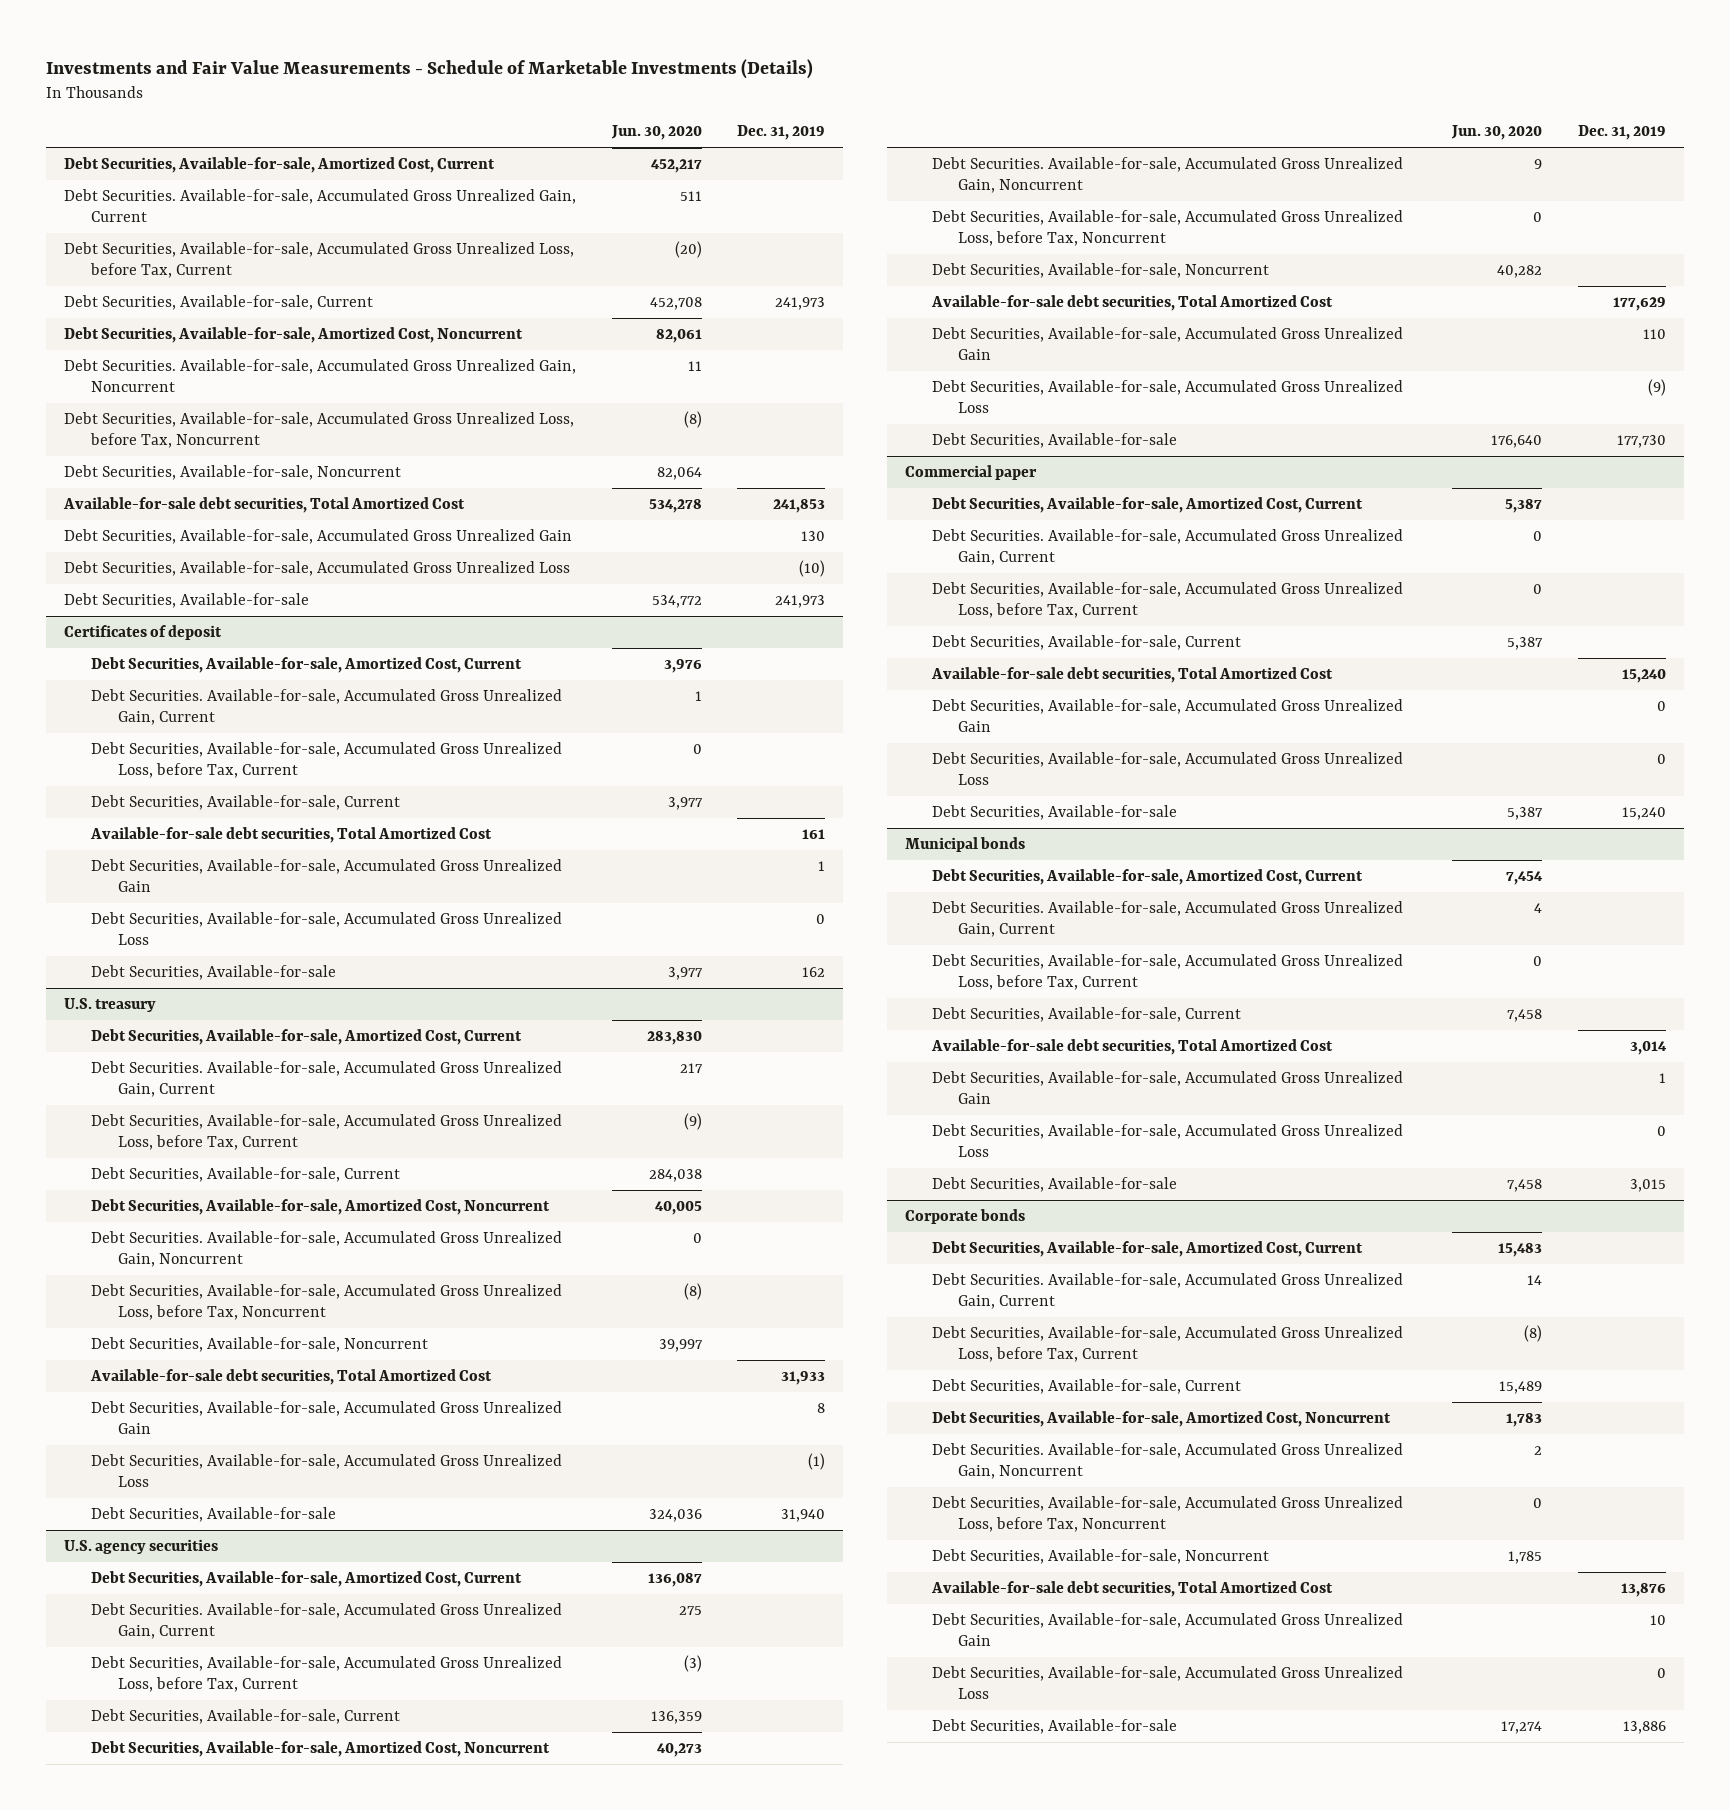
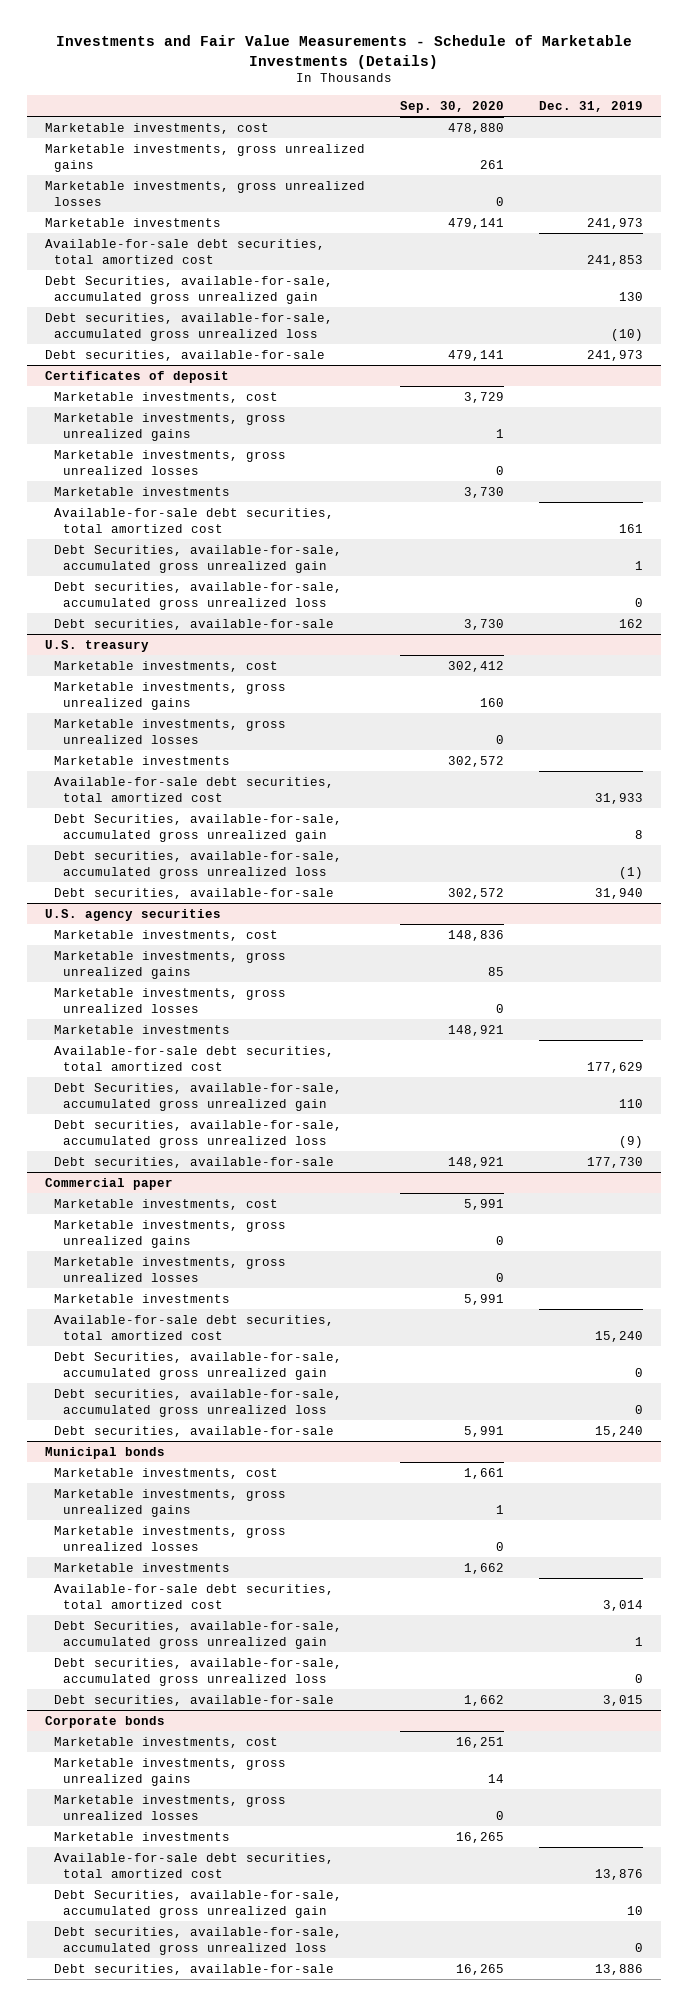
[610,125,702,141] Jun. 30, 2020 -> none
none -> [399,100,504,113] Sep. 30, 2020
[64,327,524,344] Debt Securities, Available-for-sale, Amortized Cost, Noncurrent -> none
[64,359,577,392] Debt Securities. Available-for-sale, Accumulated Gross Unrealized Gain, Noncurrent -> none
[64,412,575,448] Debt Securities, Available-for-sale, Accumulated Gross Unrealized Loss, before Tax, Noncurrent -> none
[64,465,402,481] Debt Securities, Available-for-sale, Noncurrent -> none
[64,157,496,174] Debt Securities, Available-for-sale, Amortized Cost, Current -> [44,122,269,134] Marketable investments, cost
[64,189,577,222] Debt Securities. Available-for-sale, Accumulated Gross Unrealized Gain, Current -> [44,143,365,172] Marketable investments, gross unrealized gains
[64,242,575,278] Debt Securities, Available-for-sale, Accumulated Gross Unrealized Loss, before Tax, Current -> [44,180,365,206] Marketable investments, gross unrealized losses
[64,295,374,311] Debt Securities, Available-for-sale, Current -> [44,217,221,227] Marketable investments
[63,497,466,514] Available-for-sale debt securities, Total Amortized Cost -> [44,238,325,264] Available-for-sale debt securities, total amortized cost
[64,529,573,545] Debt Securities, Available-for-sale, Accumulated Gross Unrealized Gain -> [44,275,333,304] Debt Securities, available-for-sale, accumulated gross unrealized gain
[64,561,571,577] Debt Securities, Available-for-sale, Accumulated Gross Unrealized Loss -> [44,312,333,341] Debt securities, available-for-sale, accumulated gross unrealized loss
[64,593,310,609] Debt Securities, Available-for-sale -> [44,349,325,361] Debt securities, available-for-sale
[90,657,522,674] Debt Securities, Available-for-sale, Amortized Cost, Current -> [53,391,278,403] Marketable investments, cost
[90,689,562,725] Debt Securities. Available-for-sale, Accumulated Gross Unrealized Gain, Current -> [53,412,286,441] Marketable investments, gross unrealized gains
[90,742,562,778] Debt Securities, Available-for-sale, Accumulated Gross Unrealized Loss, before Tax, Current -> [53,449,286,475] Marketable investments, gross unrealized losses
[90,795,400,811] Debt Securities, Available-for-sale, Current -> [53,486,230,496] Marketable investments
[89,827,492,844] Available-for-sale debt securities, Total Amortized Cost -> [53,507,334,533] Available-for-sale debt securities, total amortized cost
[90,859,562,892] Debt Securities, Available-for-sale, Accumulated Gross Unrealized Gain -> [53,544,342,573] Debt Securities, available-for-sale, accumulated gross unrealized gain
[90,912,562,945] Debt Securities, Available-for-sale, Accumulated Gross Unrealized Loss -> [53,581,342,610] Debt securities, available-for-sale, accumulated gross unrealized loss
[90,965,336,981] Debt Securities, Available-for-sale -> [53,618,334,630] Debt securities, available-for-sale
[90,1199,550,1216] Debt Securities, Available-for-sale, Amortized Cost, Noncurrent -> none
[90,1231,562,1267] Debt Securities. Available-for-sale, Accumulated Gross Unrealized Gain, Noncurrent -> none
[90,1284,562,1320] Debt Securities, Available-for-sale, Accumulated Gross Unrealized Loss, before Tax, Noncurrent -> none
[90,1337,428,1353] Debt Securities, Available-for-sale, Noncurrent -> none
[90,1029,522,1046] Debt Securities, Available-for-sale, Amortized Cost, Current -> [53,660,278,672] Marketable investments, cost
[90,1061,562,1097] Debt Securities. Available-for-sale, Accumulated Gross Unrealized Gain, Current -> [53,681,286,710] Marketable investments, gross unrealized gains
[90,1114,562,1150] Debt Securities, Available-for-sale, Accumulated Gross Unrealized Loss, before Tax, Current -> [53,718,286,744] Marketable investments, gross unrealized losses
[90,1167,400,1183] Debt Securities, Available-for-sale, Current -> [53,755,230,765] Marketable investments
[89,1369,492,1386] Available-for-sale debt securities, Total Amortized Cost -> [53,776,334,802] Available-for-sale debt securities, total amortized cost
[90,1401,562,1434] Debt Securities, Available-for-sale, Accumulated Gross Unrealized Gain -> [53,813,342,842] Debt Securities, available-for-sale, accumulated gross unrealized gain
[90,1454,562,1487] Debt Securities, Available-for-sale, Accumulated Gross Unrealized Loss -> [53,850,342,879] Debt securities, available-for-sale, accumulated gross unrealized loss
[90,1507,336,1523] Debt Securities, Available-for-sale -> [53,887,334,899] Debt securities, available-for-sale
[90,1741,550,1758] Debt Securities, Available-for-sale, Amortized Cost, Noncurrent -> none
[931,157,1403,193] Debt Securities. Available-for-sale, Accumulated Gross Unrealized Gain, Noncurrent -> none
[931,210,1403,246] Debt Securities, Available-for-sale, Accumulated Gross Unrealized Loss, before Tax, Noncurrent -> none
[931,263,1269,279] Debt Securities, Available-for-sale, Noncurrent -> none
[90,1571,522,1588] Debt Securities, Available-for-sale, Amortized Cost, Current -> [53,929,278,941] Marketable investments, cost
[90,1603,562,1639] Debt Securities. Available-for-sale, Accumulated Gross Unrealized Gain, Current -> [53,950,286,979] Marketable investments, gross unrealized gains
[90,1656,562,1692] Debt Securities, Available-for-sale, Accumulated Gross Unrealized Loss, before Tax, Current -> [53,987,286,1013] Marketable investments, gross unrealized losses
[90,1709,400,1725] Debt Securities, Available-for-sale, Current -> [53,1024,230,1034] Marketable investments
[930,295,1333,312] Available-for-sale debt securities, Total Amortized Cost -> [53,1045,334,1071] Available-for-sale debt securities, total amortized cost
[931,327,1403,360] Debt Securities, Available-for-sale, Accumulated Gross Unrealized Gain -> [53,1082,342,1111] Debt Securities, available-for-sale, accumulated gross unrealized gain
[931,380,1403,413] Debt Securities, Available-for-sale, Accumulated Gross Unrealized Loss -> [53,1119,342,1148] Debt securities, available-for-sale, accumulated gross unrealized loss
[931,433,1177,449] Debt Securities, Available-for-sale -> [53,1156,334,1168] Debt securities, available-for-sale
[931,497,1363,514] Debt Securities, Available-for-sale, Amortized Cost, Current -> [53,1198,278,1210] Marketable investments, cost
[931,529,1403,565] Debt Securities. Available-for-sale, Accumulated Gross Unrealized Gain, Current -> [53,1219,286,1248] Marketable investments, gross unrealized gains
[931,582,1403,618] Debt Securities, Available-for-sale, Accumulated Gross Unrealized Loss, before Tax, Current -> [53,1256,286,1282] Marketable investments, gross unrealized losses
[931,635,1241,651] Debt Securities, Available-for-sale, Current -> [53,1293,230,1303] Marketable investments
[930,667,1333,684] Available-for-sale debt securities, Total Amortized Cost -> [53,1314,334,1340] Available-for-sale debt securities, total amortized cost
[931,699,1403,732] Debt Securities, Available-for-sale, Accumulated Gross Unrealized Gain -> [53,1351,342,1380] Debt Securities, available-for-sale, accumulated gross unrealized gain
[931,752,1403,785] Debt Securities, Available-for-sale, Accumulated Gross Unrealized Loss -> [53,1388,342,1417] Debt securities, available-for-sale, accumulated gross unrealized loss
[931,805,1177,821] Debt Securities, Available-for-sale -> [53,1425,334,1437] Debt securities, available-for-sale
[931,869,1363,886] Debt Securities, Available-for-sale, Amortized Cost, Current -> [53,1467,278,1479] Marketable investments, cost
[931,901,1403,937] Debt Securities. Available-for-sale, Accumulated Gross Unrealized Gain, Current -> [53,1488,286,1517] Marketable investments, gross unrealized gains
[931,954,1403,990] Debt Securities, Available-for-sale, Accumulated Gross Unrealized Loss, before Tax, Current -> [53,1525,286,1551] Marketable investments, gross unrealized losses
[931,1007,1241,1023] Debt Securities, Available-for-sale, Current -> [53,1562,230,1572] Marketable investments
[930,1039,1333,1056] Available-for-sale debt securities, Total Amortized Cost -> [53,1583,334,1609] Available-for-sale debt securities, total amortized cost
[931,1071,1403,1104] Debt Securities, Available-for-sale, Accumulated Gross Unrealized Gain -> [53,1620,342,1649] Debt Securities, available-for-sale, accumulated gross unrealized gain
[931,1124,1403,1157] Debt Securities, Available-for-sale, Accumulated Gross Unrealized Loss -> [53,1657,342,1686] Debt securities, available-for-sale, accumulated gross unrealized loss
[931,1177,1177,1193] Debt Securities, Available-for-sale -> [53,1694,334,1706] Debt securities, available-for-sale
[931,1411,1391,1428] Debt Securities, Available-for-sale, Amortized Cost, Noncurrent -> none
[931,1443,1403,1479] Debt Securities. Available-for-sale, Accumulated Gross Unrealized Gain, Noncurrent -> none
[931,1496,1403,1532] Debt Securities, Available-for-sale, Accumulated Gross Unrealized Loss, before Tax, Noncurrent -> none
[931,1549,1269,1565] Debt Securities, Available-for-sale, Noncurrent -> none
[931,1241,1363,1258] Debt Securities, Available-for-sale, Amortized Cost, Current -> [53,1736,278,1748] Marketable investments, cost
[931,1273,1403,1309] Debt Securities. Available-for-sale, Accumulated Gross Unrealized Gain, Current -> [53,1757,286,1786] Marketable investments, gross unrealized gains
[931,1326,1403,1362] Debt Securities, Available-for-sale, Accumulated Gross Unrealized Loss, before Tax, Current -> [53,1794,286,1820] Marketable investments, gross unrealized losses
[931,1379,1241,1395] Debt Securities, Available-for-sale, Current -> [53,1831,230,1841] Marketable investments
[930,1581,1333,1598] Available-for-sale debt securities, Total Amortized Cost -> [53,1852,334,1878] Available-for-sale debt securities, total amortized cost
[931,1613,1403,1646] Debt Securities, Available-for-sale, Accumulated Gross Unrealized Gain -> [53,1889,342,1918] Debt Securities, available-for-sale, accumulated gross unrealized gain
[931,1666,1403,1699] Debt Securities, Available-for-sale, Accumulated Gross Unrealized Loss -> [53,1926,342,1955] Debt securities, available-for-sale, accumulated gross unrealized loss
[931,1719,1177,1735] Debt Securities, Available-for-sale -> [53,1963,334,1975] Debt securities, available-for-sale

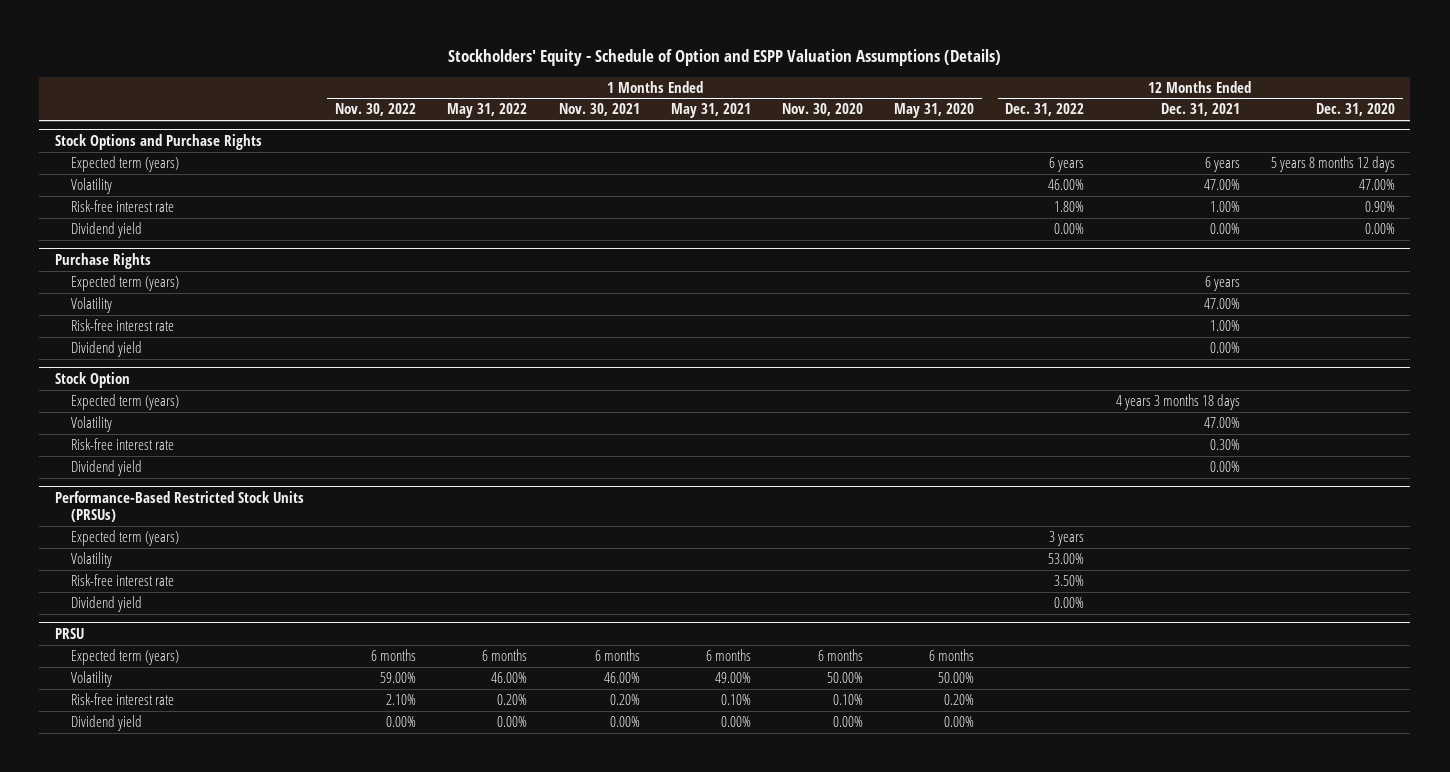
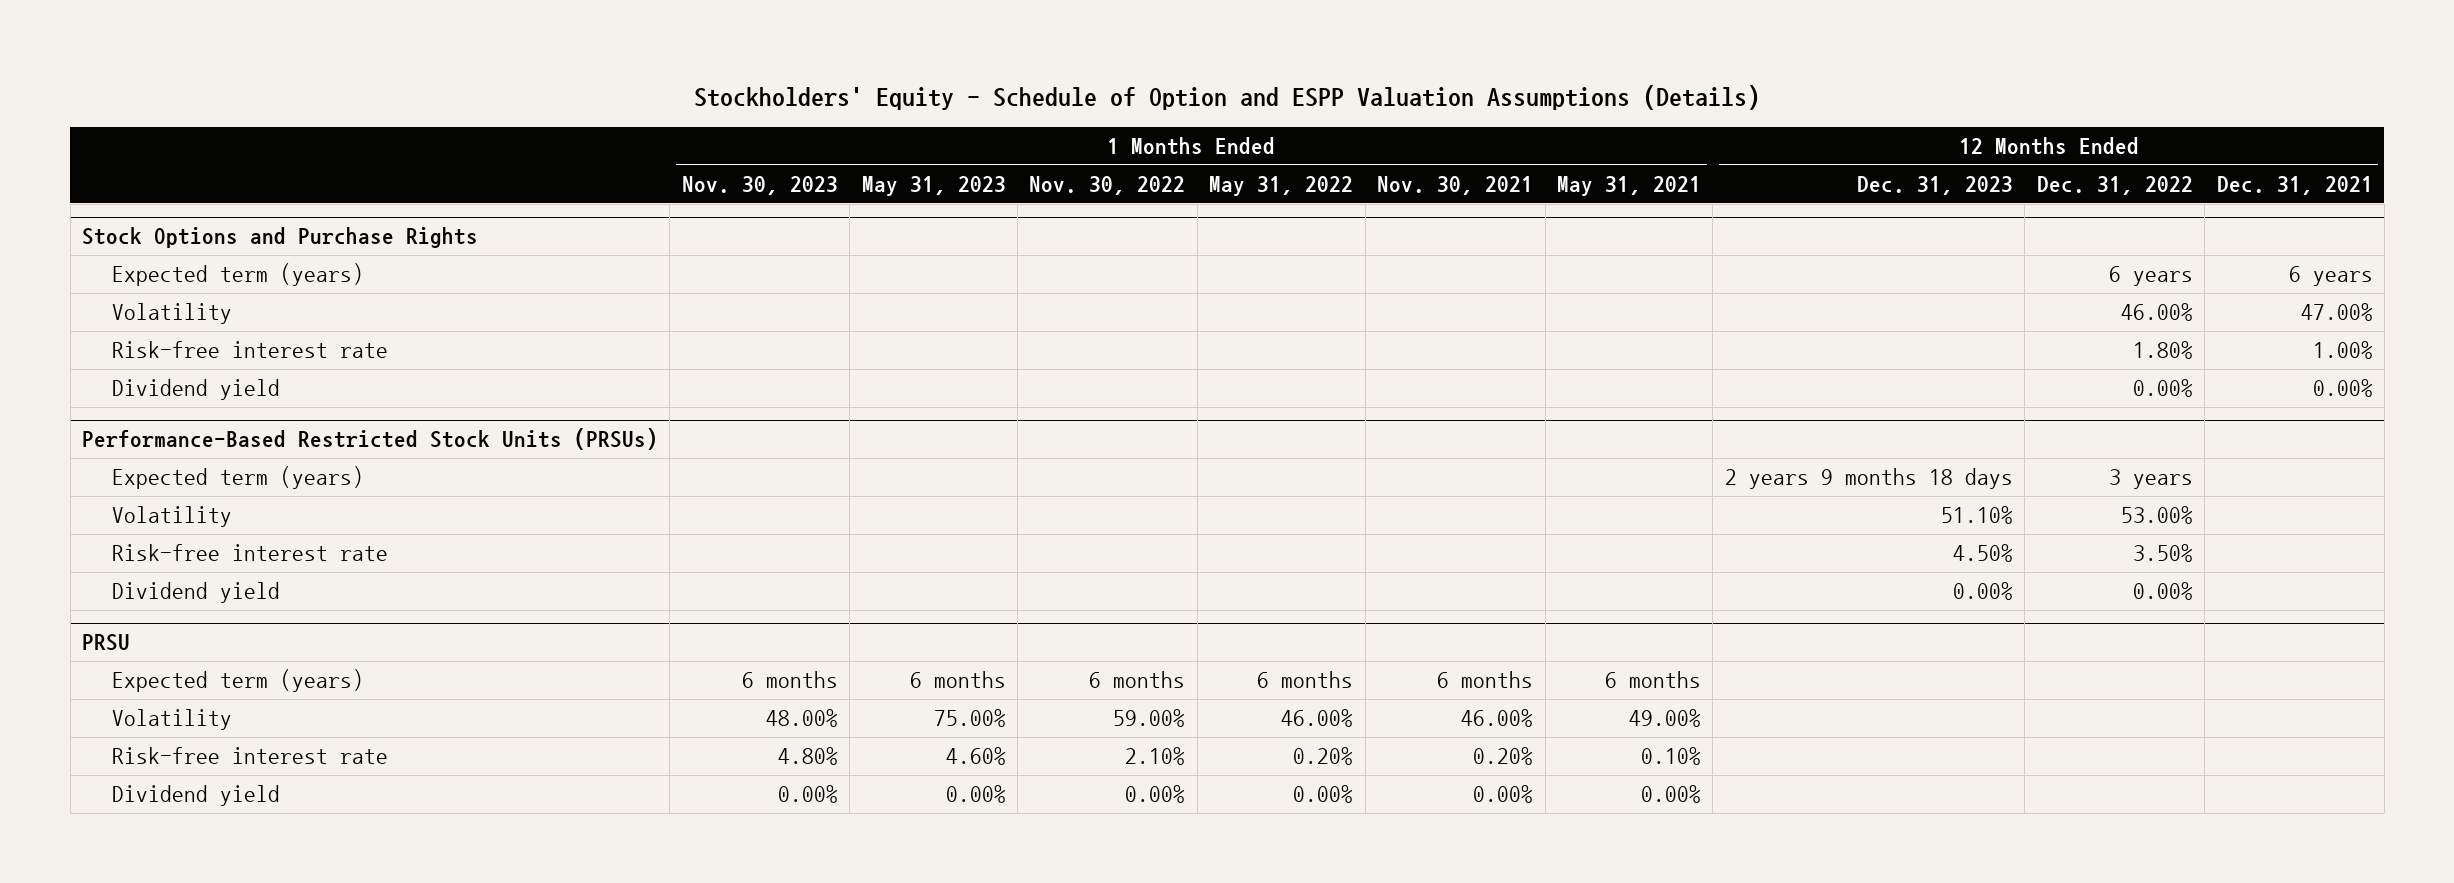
[782,103,864,117] Nov. 30, 2020 -> none
[894,103,975,119] May 31, 2020 -> none
[1315,103,1395,117] Dec. 31, 2020 -> none
none -> [681,175,838,195] Nov. 30, 2023
none -> [861,175,1006,196] May 31, 2023
none -> [1856,175,2013,195] Dec. 31, 2023
[55,252,152,269] Purchase Rights -> none
[70,275,179,292] Expected term (years) -> none
[70,297,112,314] Volatility -> none
[70,319,174,332] Risk-free interest rate -> none
[70,341,142,358] Dividend yield -> none
[55,371,131,388] Stock Option -> none
[70,394,179,411] Expected term (years) -> none
[70,416,112,433] Volatility -> none
[70,438,174,451] Risk-free interest rate -> none
[70,460,142,477] Dividend yield -> none

